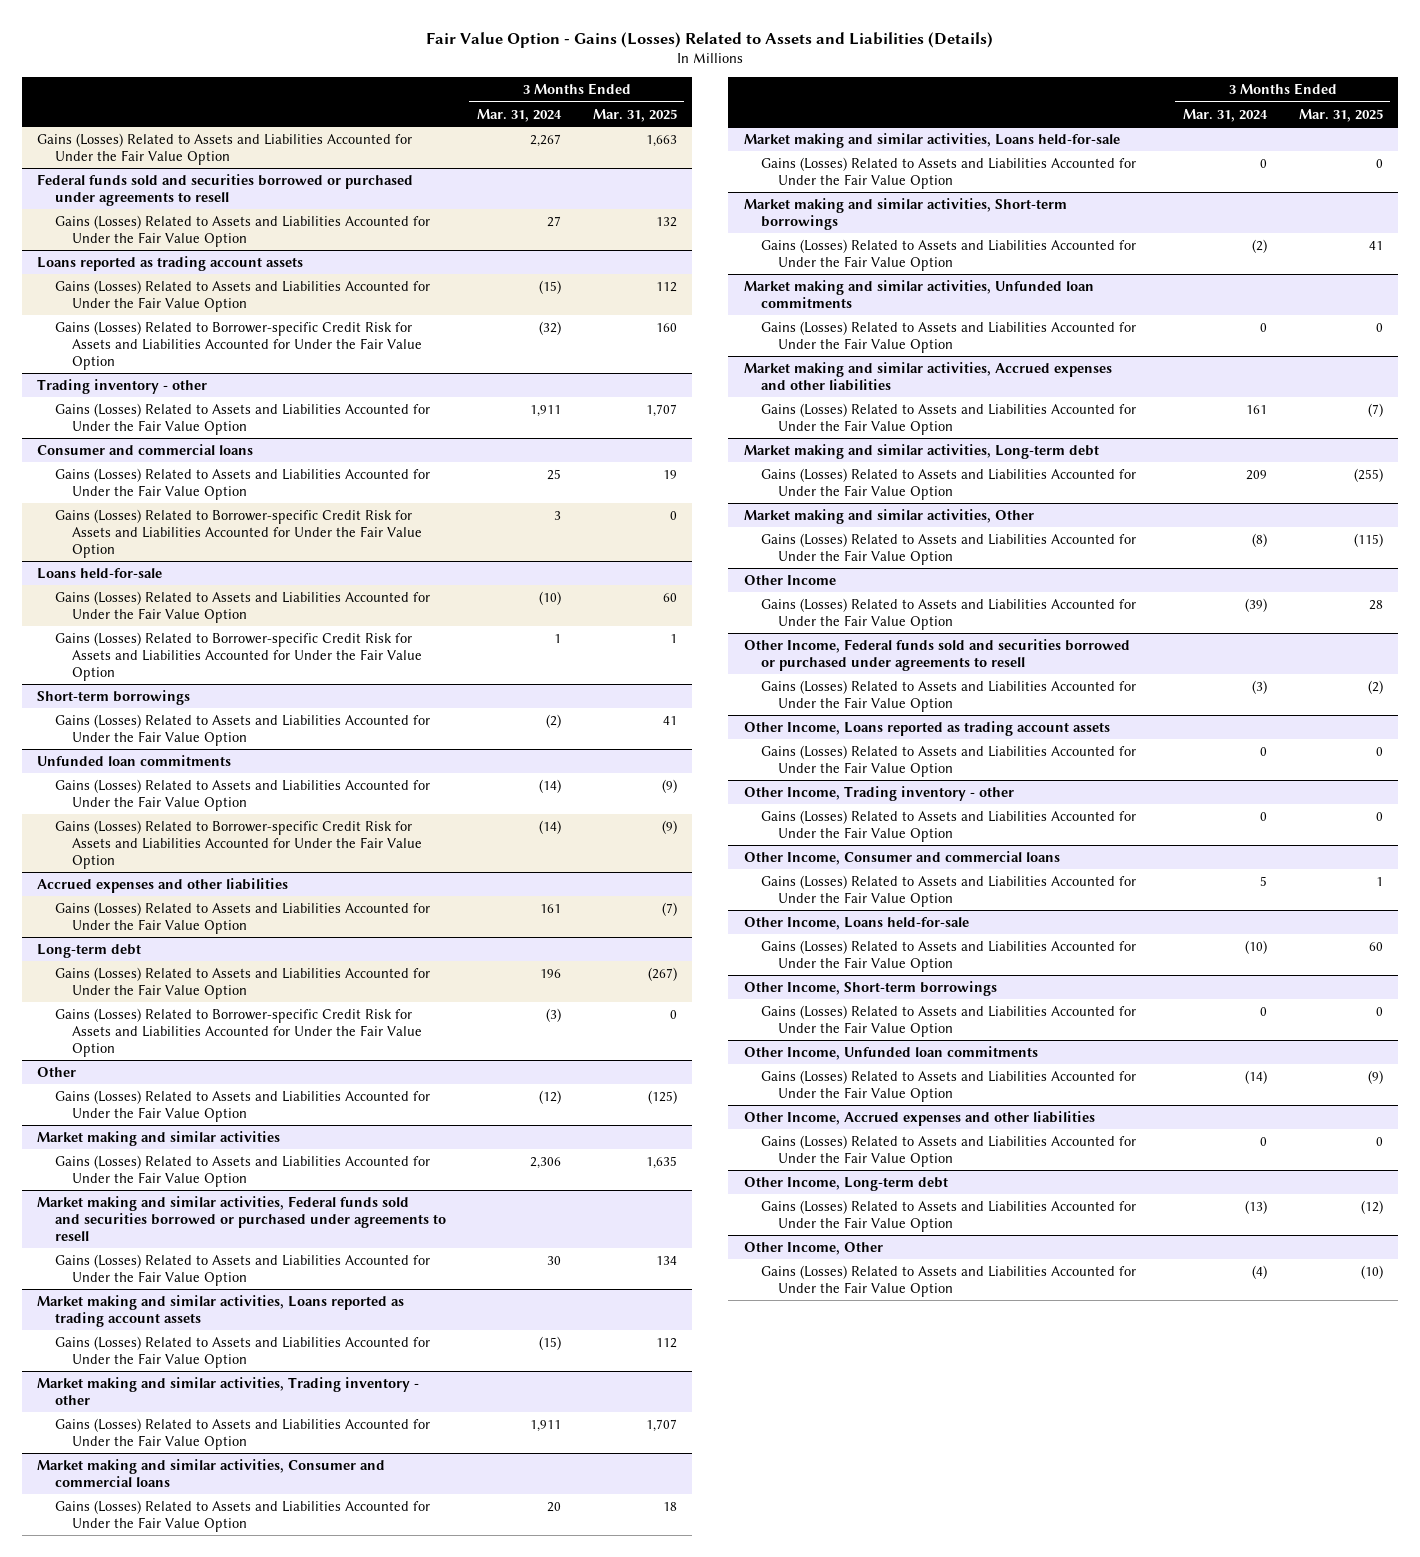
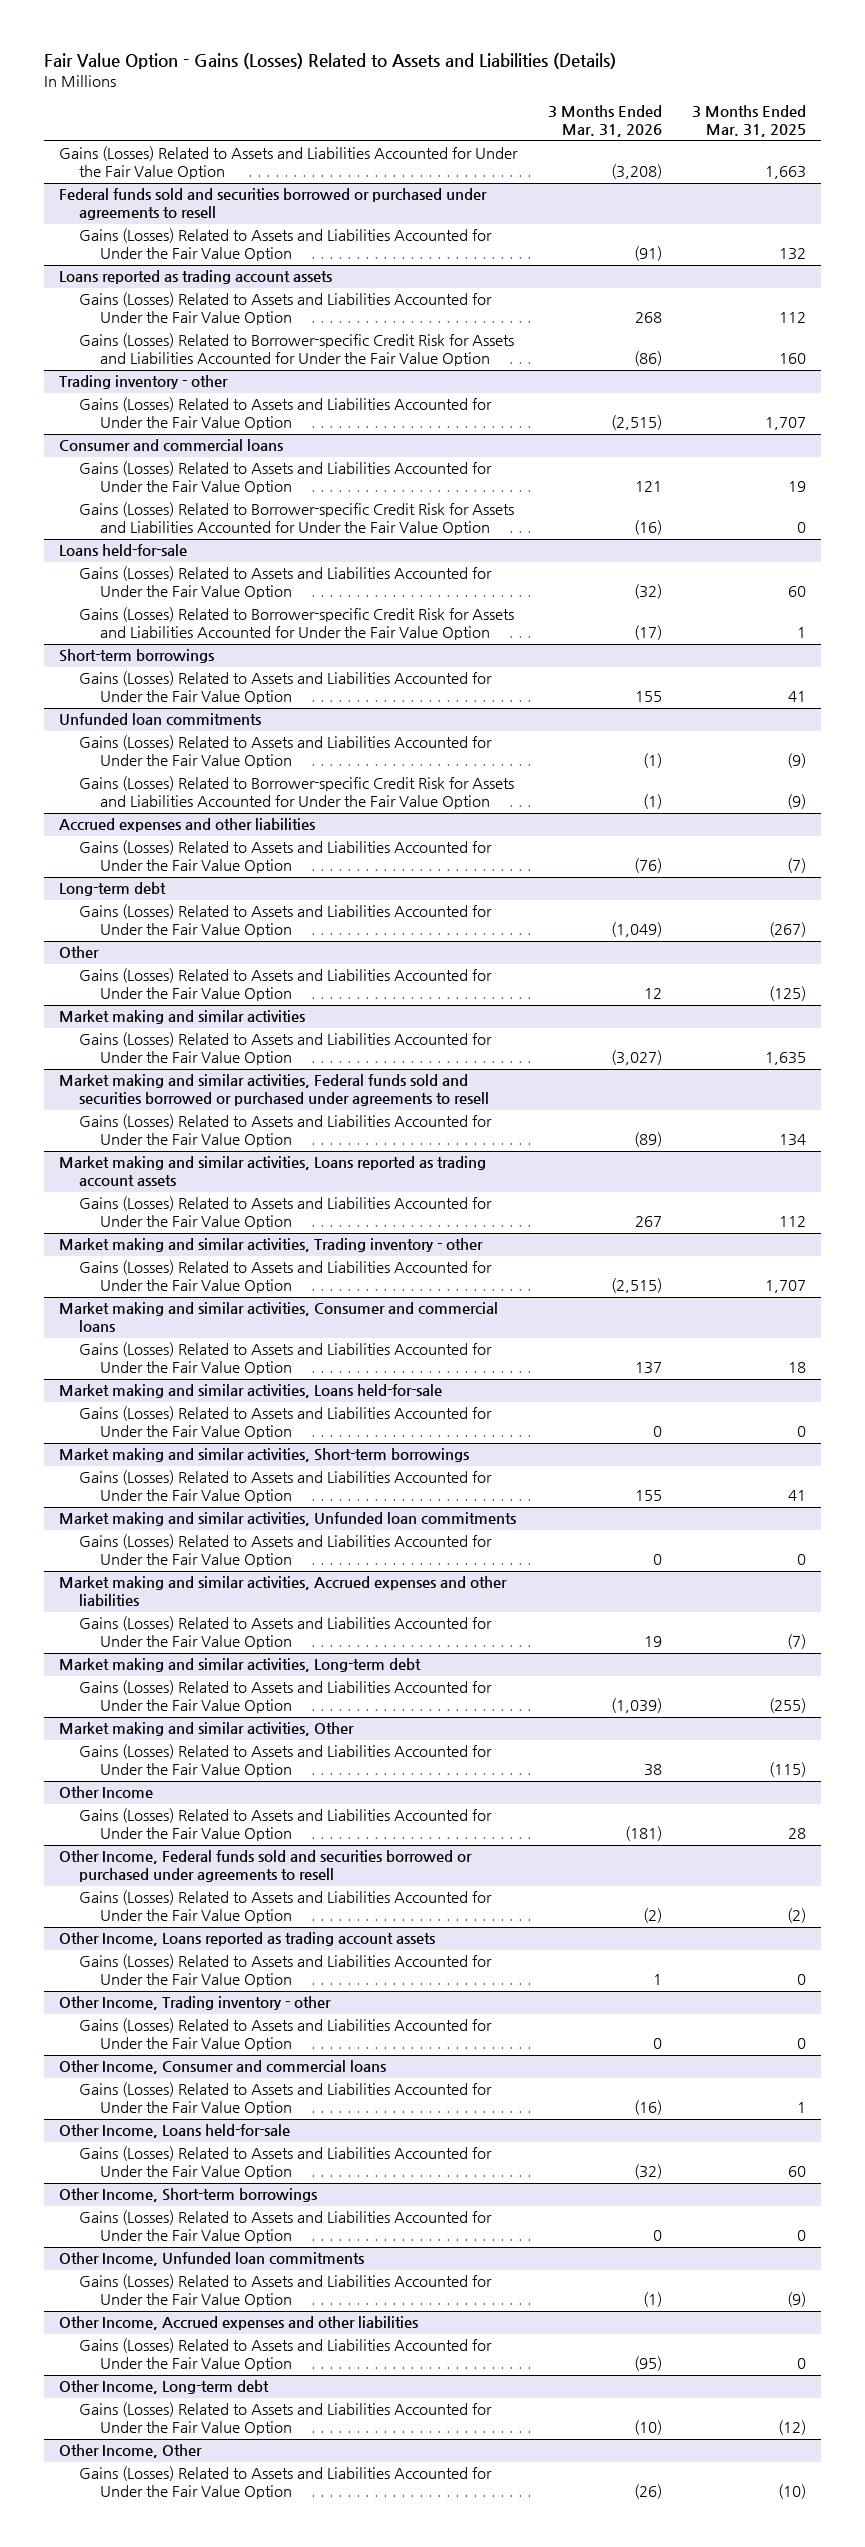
[477,108,563,122] Mar. 31, 2024 -> none
none -> [547,105,662,138] 3 Months Ended Mar. 31, 2026
[54,1007,423,1057] Gains (Losses) Related to Borrower-specific Credit Risk for Assets and Liabilities Accounted for Under the Fair Value Option -> none

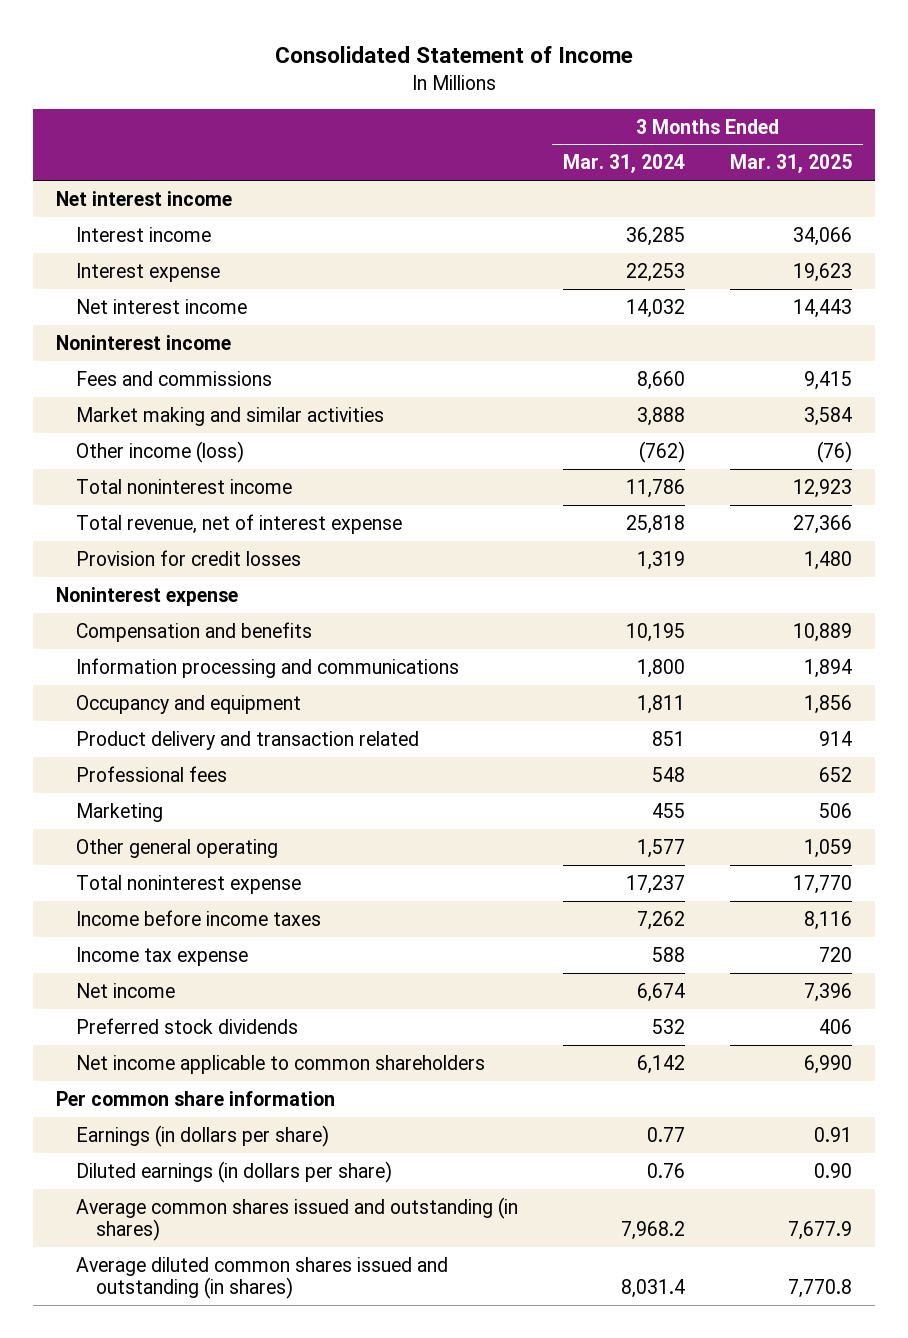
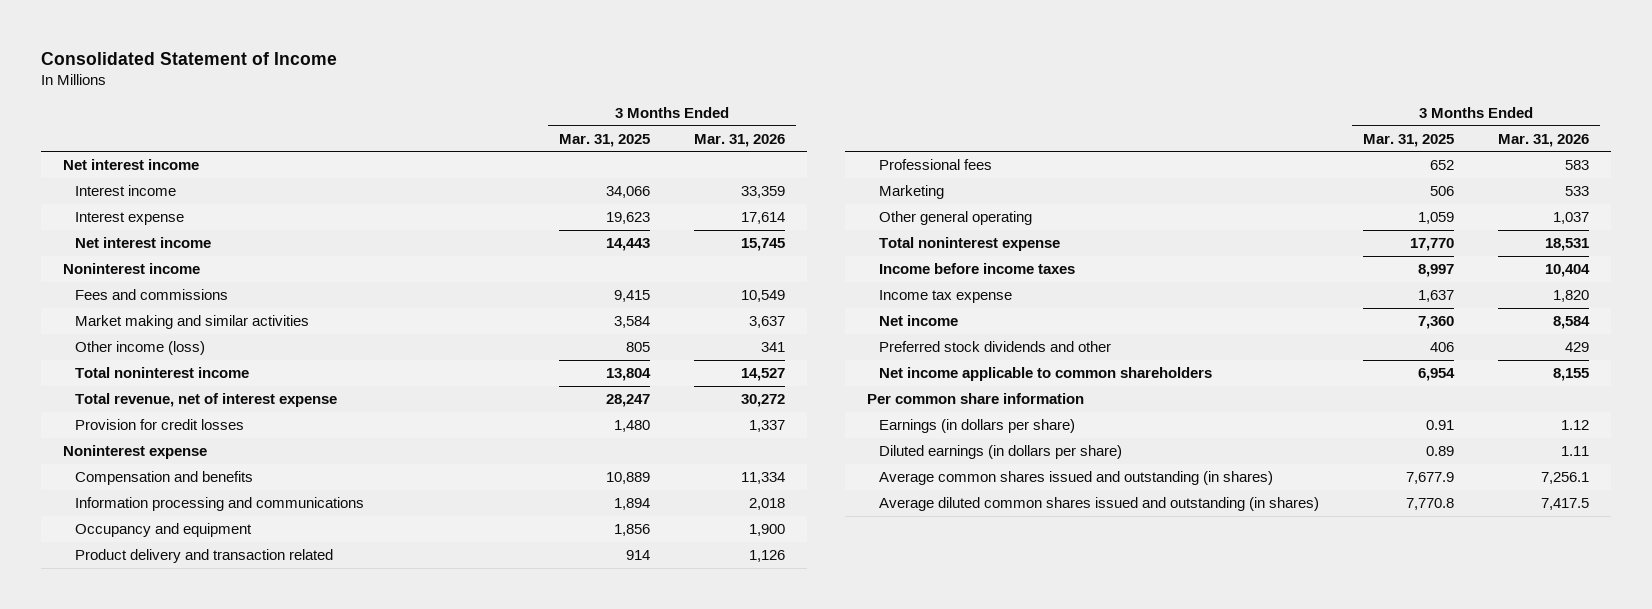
[563,154,686,174] Mar. 31, 2024 -> none
none -> [694,133,786,147] Mar. 31, 2026
[817,440,853,463] (76) -> [626,342,651,353] 805
[793,478,853,498] 12,923 -> [606,368,652,382] 13,804
[793,514,853,534] 27,366 -> [606,394,651,408] 28,247
[804,910,853,930] 8,116 -> [1418,264,1455,278] 8,997
[819,946,853,962] 720 -> [1418,290,1455,303] 1,637
[804,982,853,1002] 7,396 -> [1418,316,1455,330] 7,360
[76,1017,299,1034] Preferred stock dividends -> [879,341,1112,353] Preferred stock dividends and other
[804,1054,853,1074] 6,990 -> [1418,368,1456,382] 6,954
[814,1162,853,1178] 0.90 -> [1426,446,1455,457] 0.89

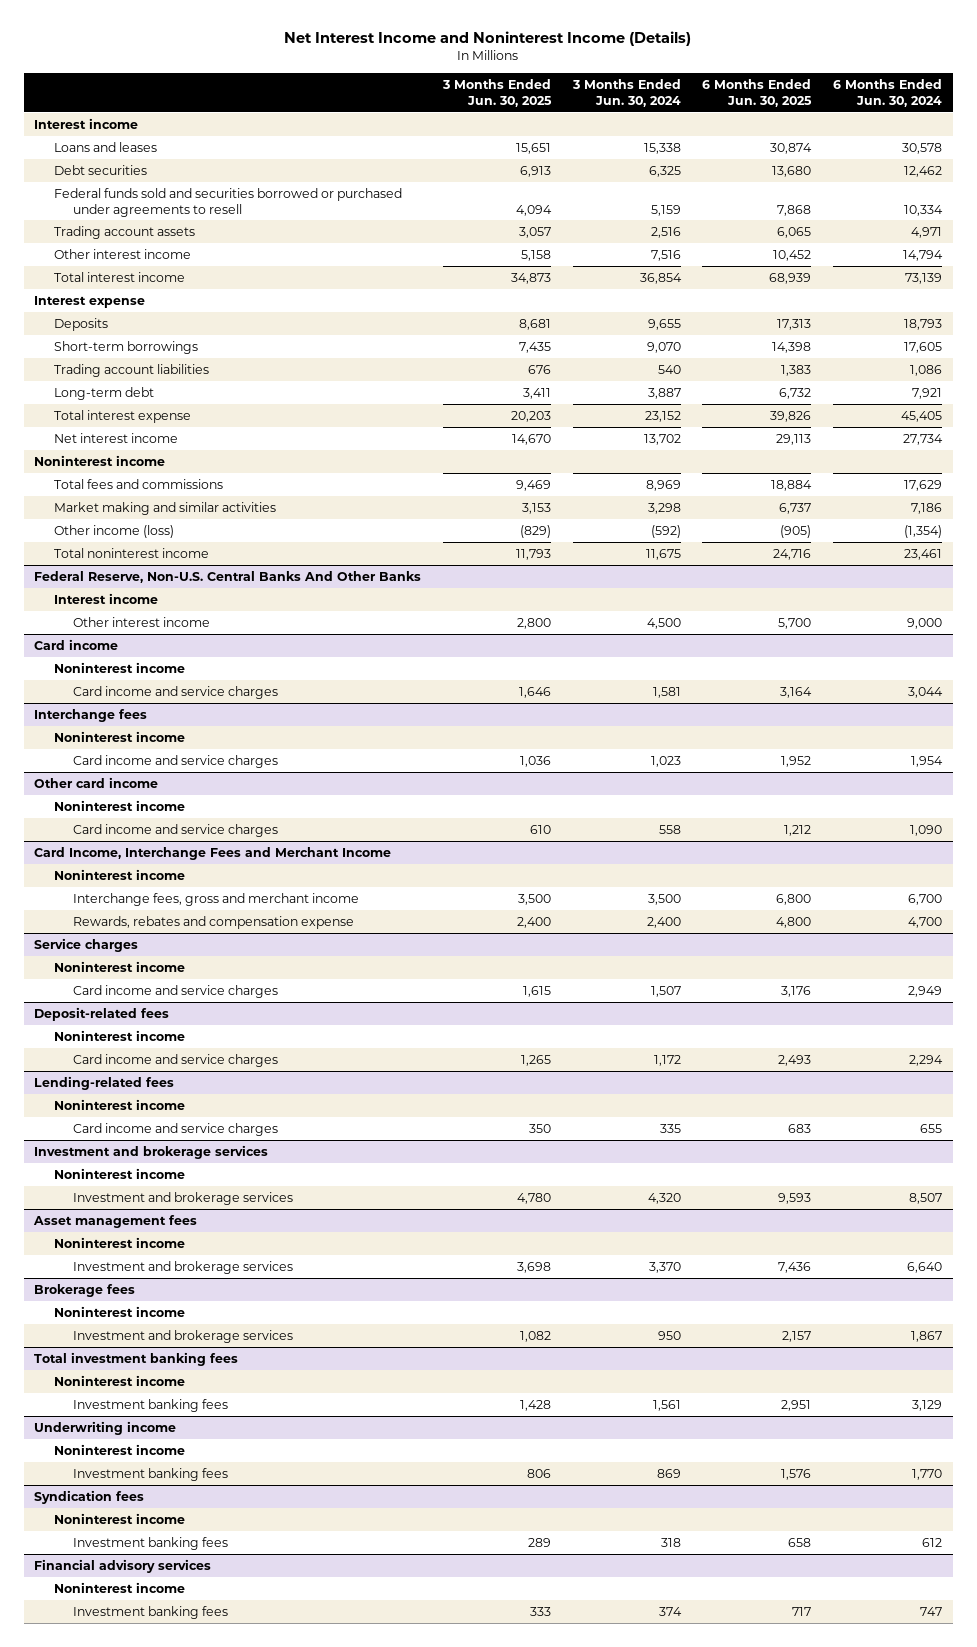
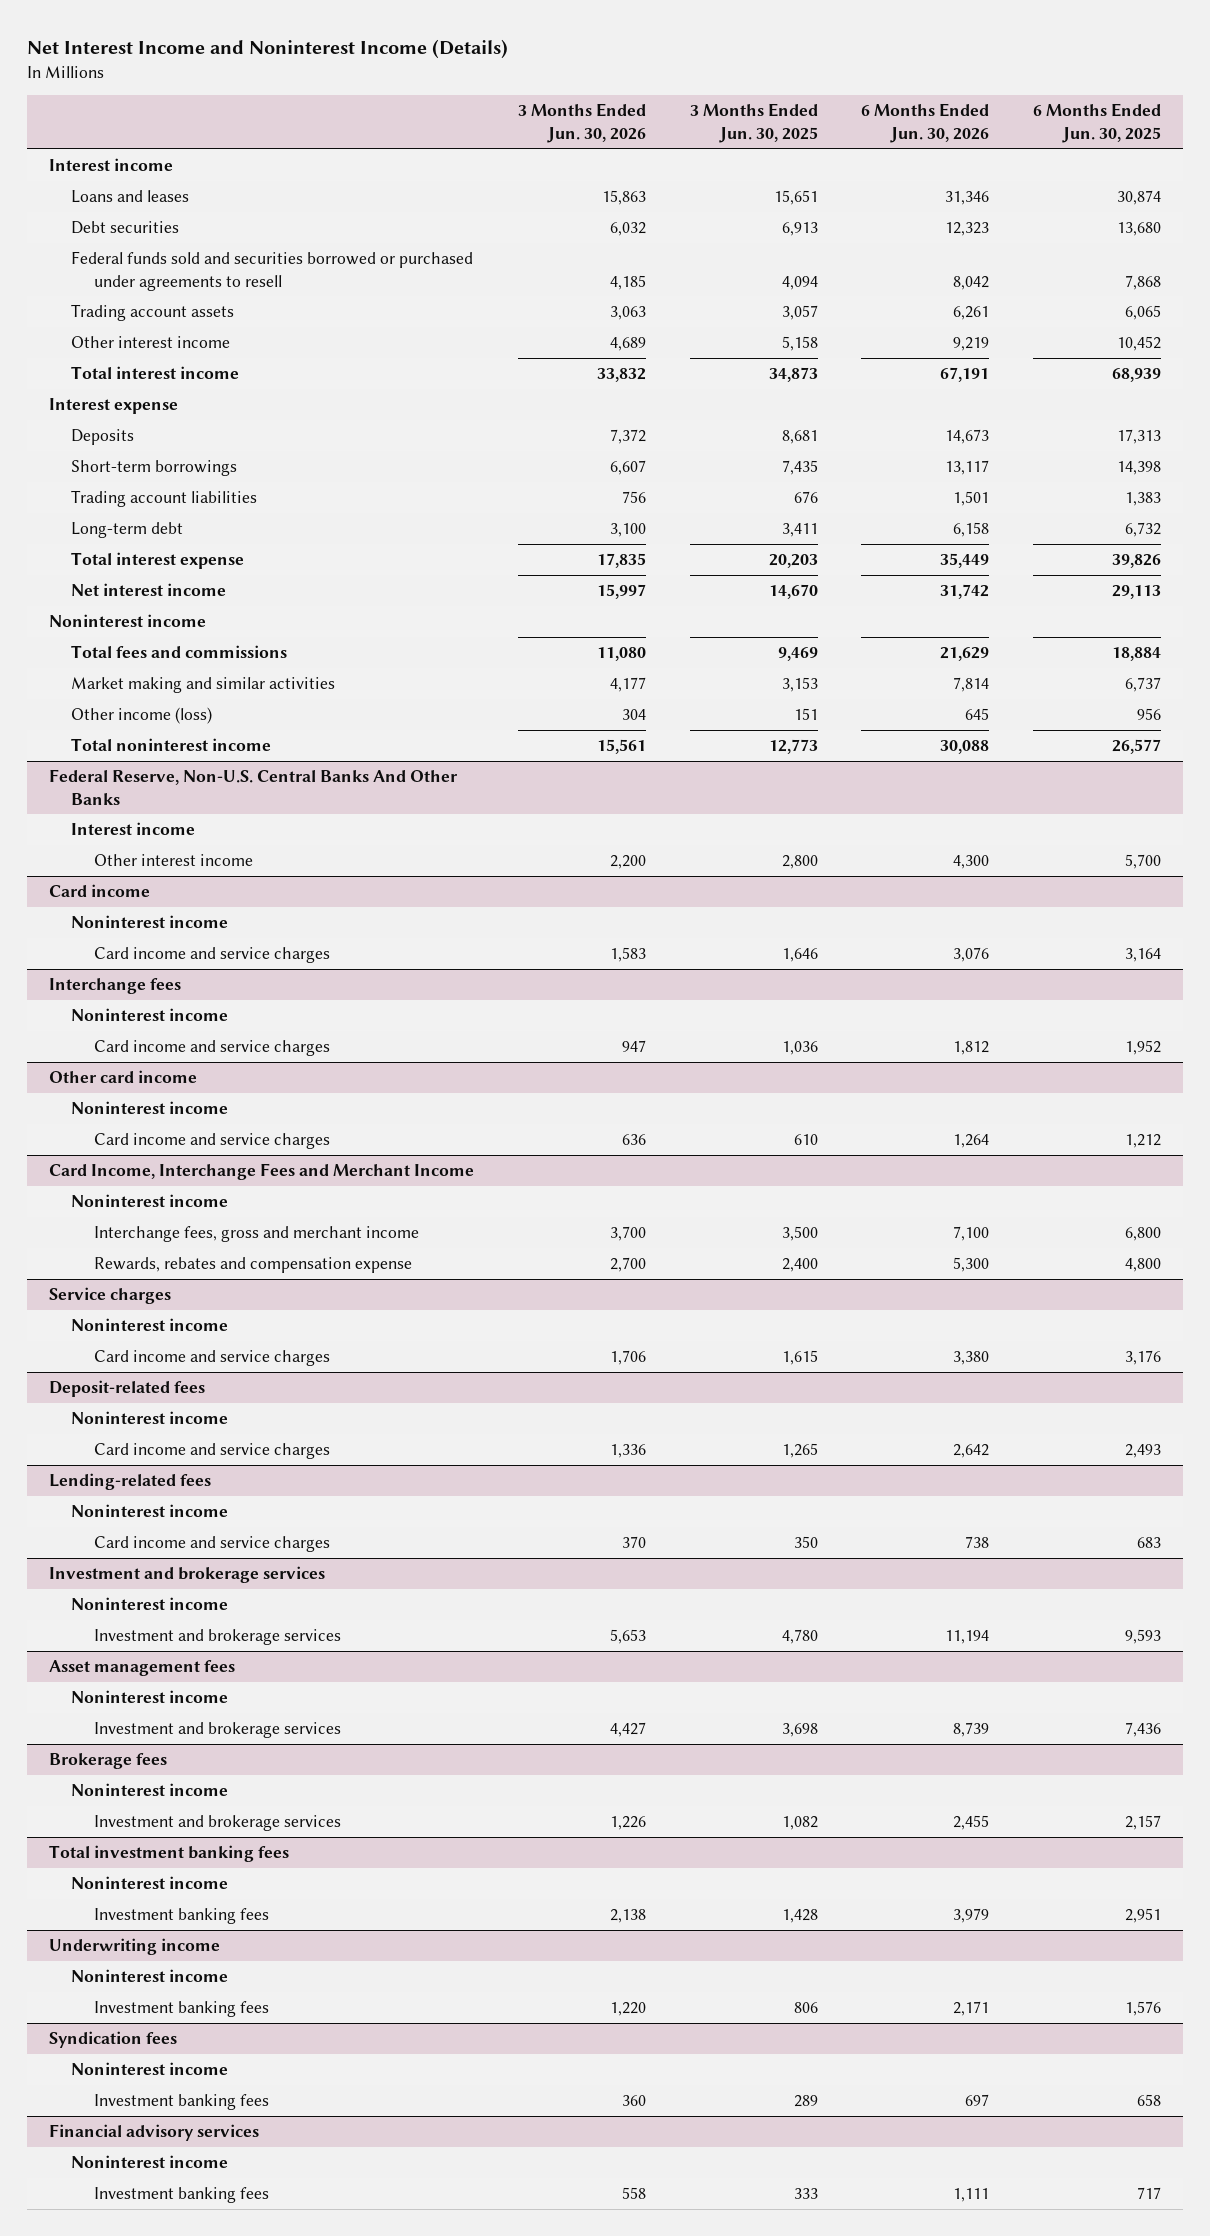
[571,78,681,107] 3 Months Ended Jun. 30, 2024 -> none
[833,78,943,107] 6 Months Ended Jun. 30, 2024 -> none
none -> [517,103,646,143] 3 Months Ended Jun. 30, 2026
none -> [861,103,990,143] 6 Months Ended Jun. 30, 2026
[520,524,552,538] (829) -> [793,708,818,721] 151
[780,524,812,538] (905) -> [1136,708,1161,721] 956
[516,548,552,560] 11,793 -> [768,739,818,755] 12,773
[773,548,812,560] 24,716 -> [1111,739,1161,755] 26,577

